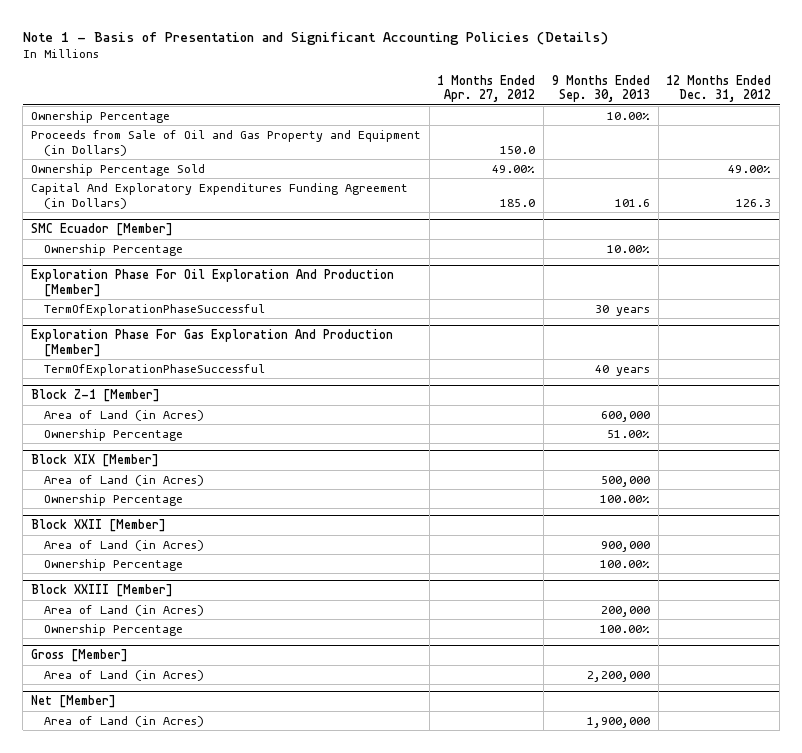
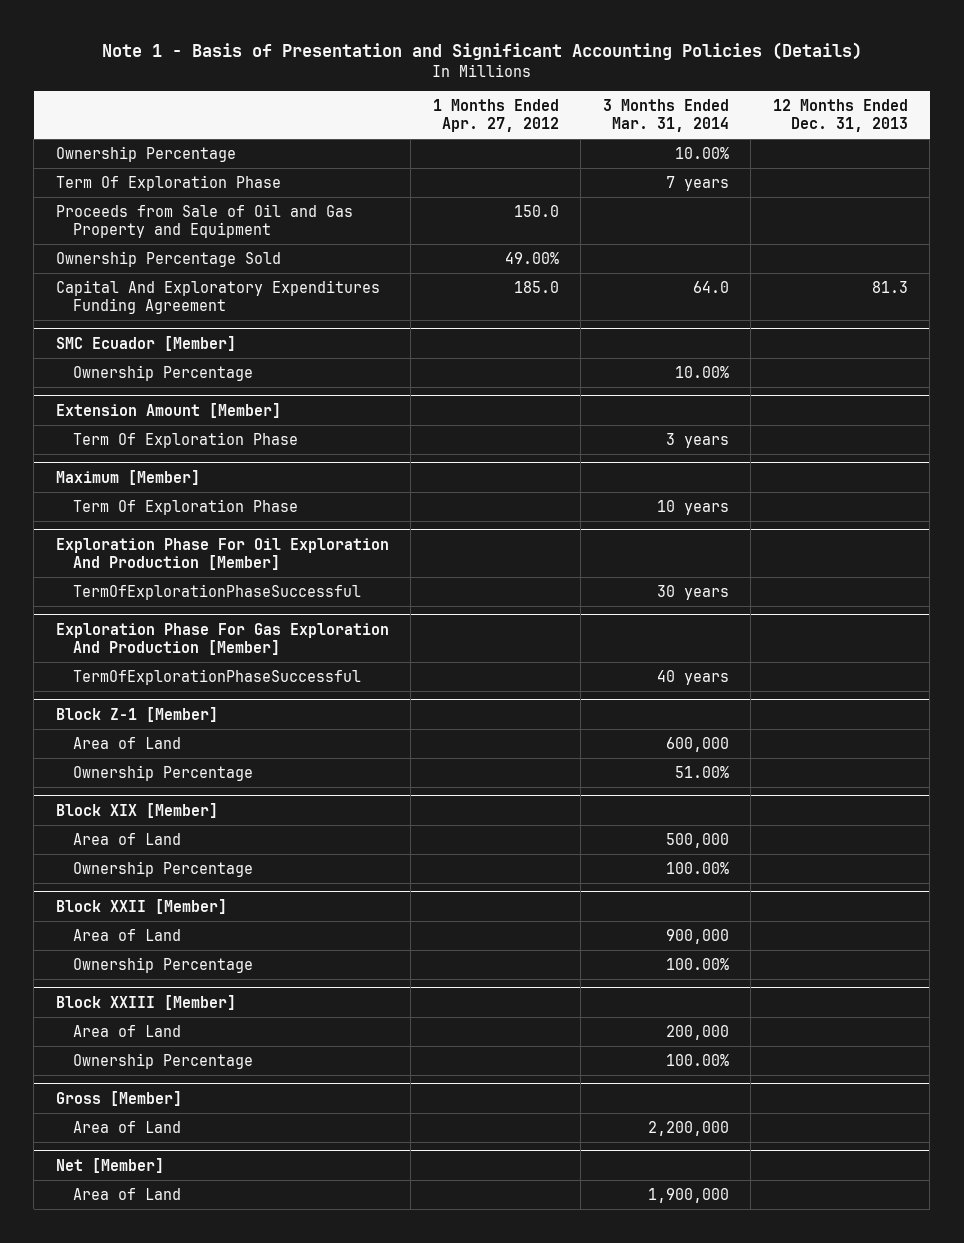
[551,74,650,103] 9 Months Ended Sep. 30, 2013 -> none
[666,74,772,103] 12 Months Ended Dec. 31, 2012 -> none
none -> [602,99,729,133] 3 Months Ended Mar. 31, 2014
none -> [772,99,908,133] 12 Months Ended Dec. 31, 2013
none -> [55,174,281,191] Term Of Exploration Phase
[30,129,421,156] Proceeds from Sale of Oil and Gas Property and Equipment (in Dollars) -> [55,203,353,238] Proceeds from Sale of Oil and Gas Property and Equipment
[30,182,408,209] Capital And Exploratory Expenditures Funding Agreement (in Dollars) -> [55,279,380,314] Capital And Exploratory Expenditures Funding Agreement
none -> [55,402,281,418] Extension Amount [Member]
none -> [73,431,299,448] Term Of Exploration Phase
none -> [55,469,200,485] Maximum [Member]
none -> [73,498,299,515] Term Of Exploration Phase
[43,409,204,421] Area of Land (in Acres) -> [73,736,182,749] Area of Land
[43,474,204,486] Area of Land (in Acres) -> [73,832,182,845] Area of Land
[43,539,204,551] Area of Land (in Acres) -> [73,928,182,941] Area of Land
[43,604,204,616] Area of Land (in Acres) -> [73,1024,182,1037] Area of Land
[43,669,204,681] Area of Land (in Acres) -> [73,1120,182,1133] Area of Land
[43,715,204,727] Area of Land (in Acres) -> [73,1187,182,1200] Area of Land

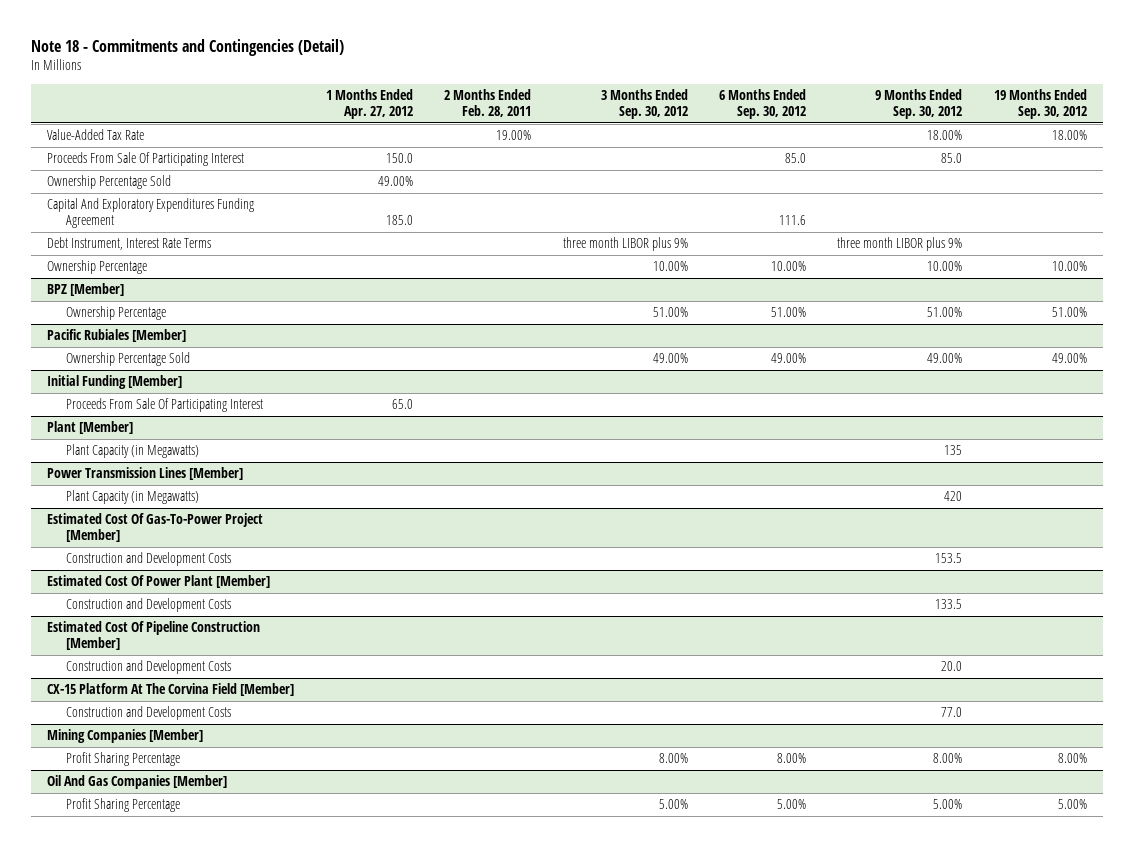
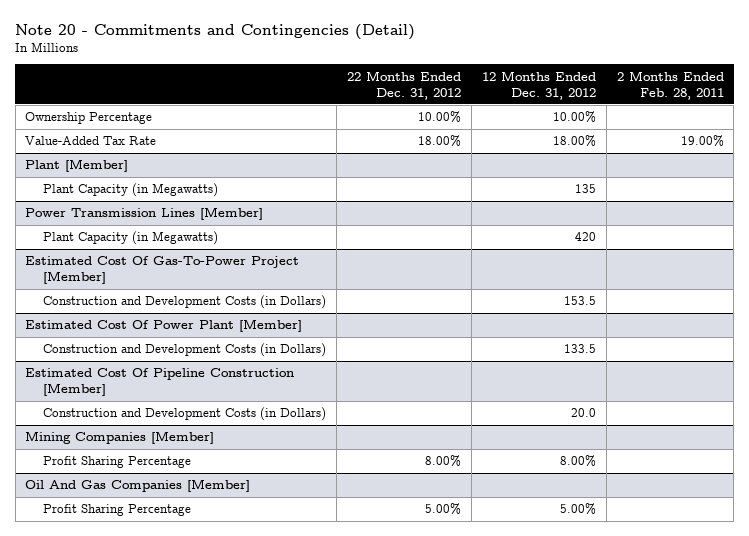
[31,39,345,57] Note 18 - Commitments and Contingencies (Detail) -> [15,23,416,40] Note 20 - Commitments and Contingencies (Detail)
[325,88,413,120] 1 Months Ended Apr. 27, 2012 -> none
[600,88,688,120] 3 Months Ended Sep. 30, 2012 -> none
[718,88,806,120] 6 Months Ended Sep. 30, 2012 -> none
[875,88,963,120] 9 Months Ended Sep. 30, 2012 -> none
[993,88,1087,120] 19 Months Ended Sep. 30, 2012 -> none
none -> [347,70,462,100] 22 Months Ended Dec. 31, 2012
none -> [481,70,596,100] 12 Months Ended Dec. 31, 2012
[47,152,245,167] Proceeds From Sale Of Participating Interest -> none
[47,175,172,190] Ownership Percentage Sold -> none
[47,198,255,229] Capital And Exploratory Expenditures Funding Agreement -> none
[47,237,212,251] Debt Instrument, Interest Rate Terms -> none
[47,283,125,297] BPZ [Member] -> none
[65,306,166,321] Ownership Percentage -> none
[47,329,187,343] Pacific Rubiales [Member] -> none
[65,352,190,367] Ownership Percentage Sold -> none
[47,375,183,390] Initial Funding [Member] -> none
[65,398,263,413] Proceeds From Sale Of Participating Interest -> none
[47,129,145,141] Value-Added Tax Rate -> [25,136,157,146] Value-Added Tax Rate
[65,552,231,567] Construction and Development Costs -> [43,295,327,310] Construction and Development Costs (in Dollars)
[65,598,231,613] Construction and Development Costs -> [43,343,327,358] Construction and Development Costs (in Dollars)
[47,683,295,697] CX-15 Platform At The Corvina Field [Member] -> none
[65,706,231,721] Construction and Development Costs -> none
[65,660,231,675] Construction and Development Costs -> [43,407,327,422] Construction and Development Costs (in Dollars)

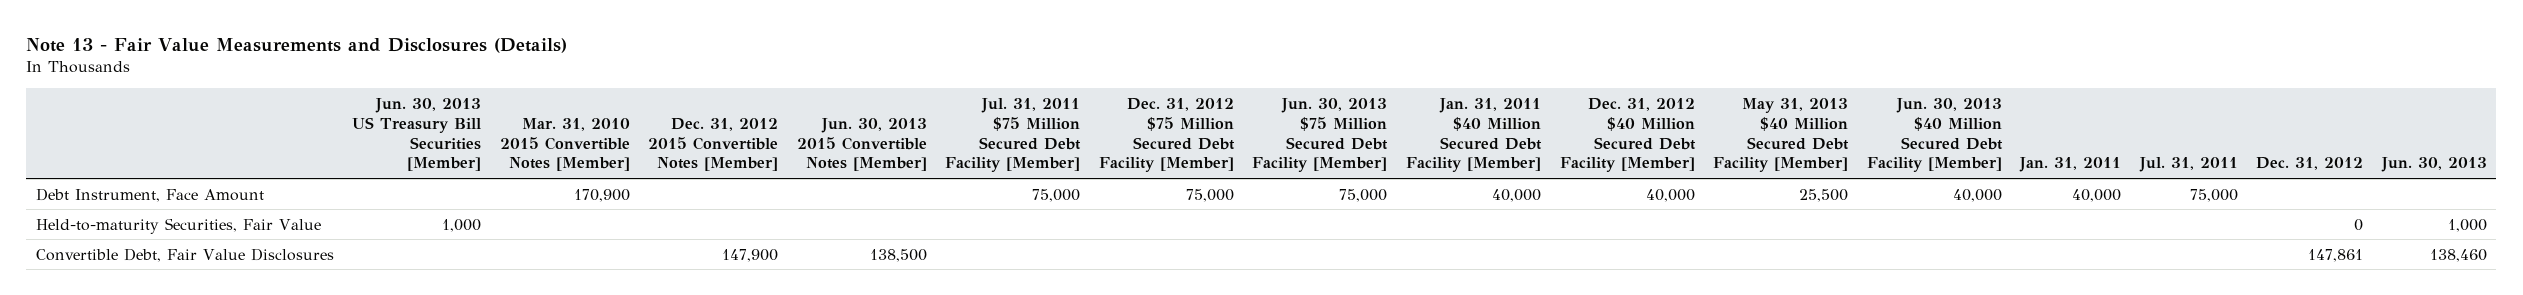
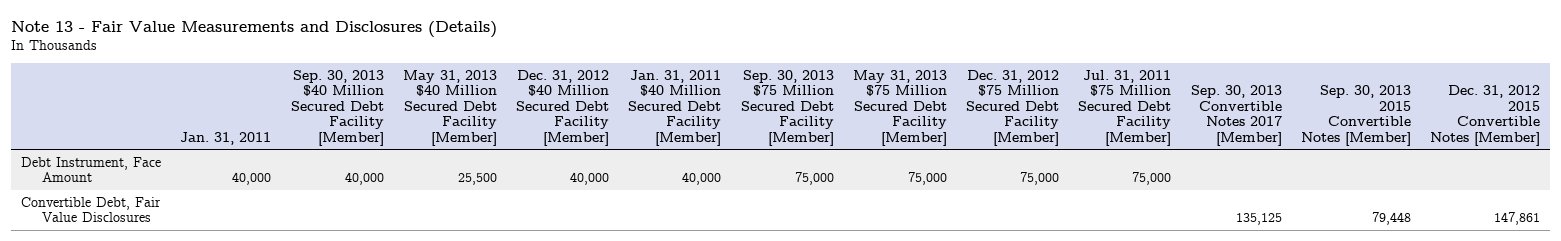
[352,97,482,172] Jun. 30, 2013 US Treasury Bill Securities [Member] -> none
[499,117,630,172] Mar. 31, 2010 2015 Convertible Notes [Member] -> none
[796,117,927,172] Jun. 30, 2013 2015 Convertible Notes [Member] -> none
[1252,97,1389,173] Jun. 30, 2013 $75 Million Secured Debt Facility [Member] -> none
[1866,97,2003,173] Jun. 30, 2013 $40 Million Secured Debt Facility [Member] -> none
[2138,157,2238,173] Jul. 31, 2011 -> none
[2256,157,2364,171] Dec. 31, 2012 -> none
[2381,157,2488,173] Jun. 30, 2013 -> none
none -> [290,69,384,147] Sep. 30, 2013 $40 Million Secured Debt Facility [Member]
none -> [740,69,834,147] Sep. 30, 2013 $75 Million Secured Debt Facility [Member]
none -> [852,69,947,147] May 31, 2013 $75 Million Secured Debt Facility [Member]
none -> [1190,85,1282,147] Sep. 30, 2013 Convertible Notes 2017 [Member]
none -> [1300,85,1411,147] Sep. 30, 2013 2015 Convertible Notes [Member]
[35,217,321,234] Held-to-maturity Securities, Fair Value -> none
[722,248,779,262] 147,900 -> [1494,212,1541,226] 147,861

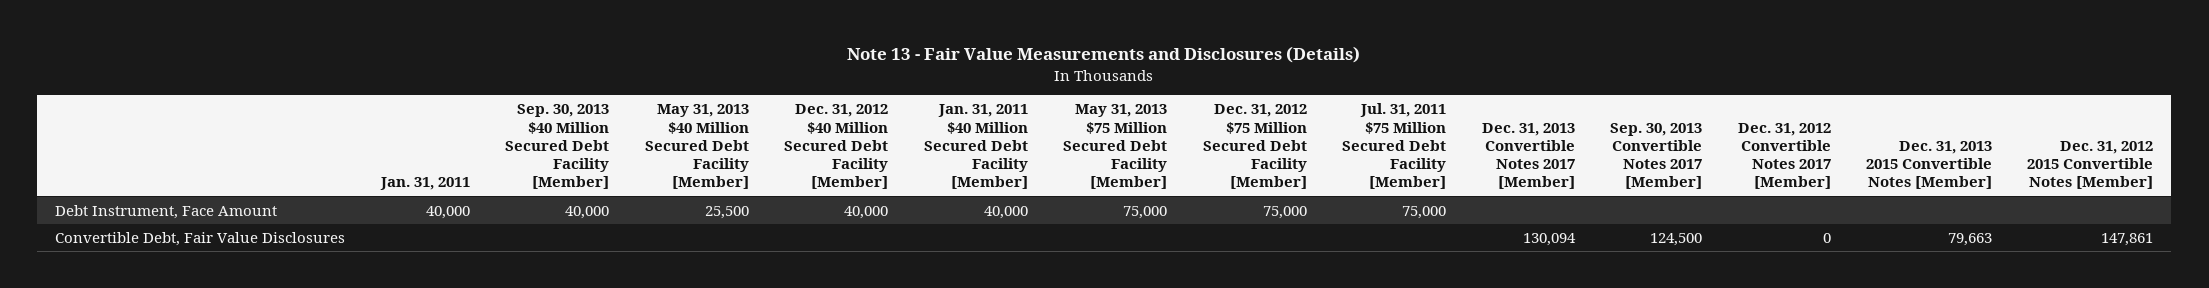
[740,69,834,147] Sep. 30, 2013 $75 Million Secured Debt Facility [Member] -> none
[1300,85,1411,147] Sep. 30, 2013 2015 Convertible Notes [Member] -> none
none -> [1481,122,1575,190] Dec. 31, 2013 Convertible Notes 2017 [Member]
none -> [1737,122,1831,190] Dec. 31, 2012 Convertible Notes 2017 [Member]
none -> [1865,140,1992,190] Dec. 31, 2013 2015 Convertible Notes [Member]
[1235,213,1282,226] 135,125 -> [1650,232,1703,246] 124,500

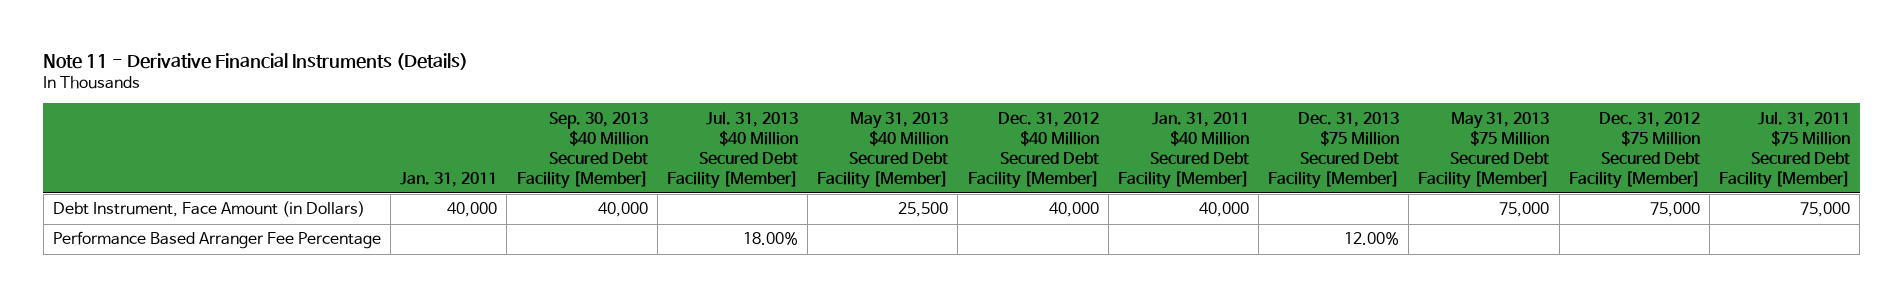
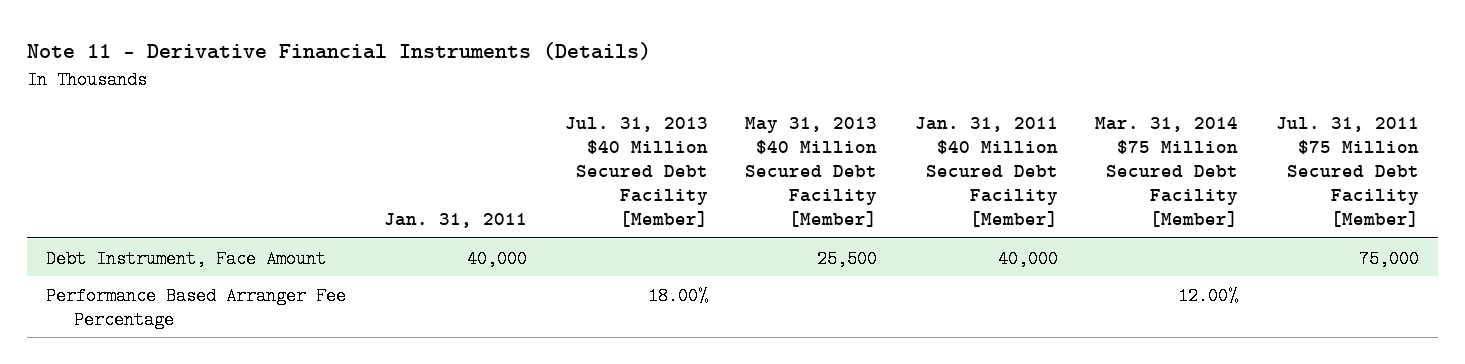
[516,111,648,189] Sep. 30, 2013 $40 Million Secured Debt Facility [Member] -> none
[967,111,1099,189] Dec. 31, 2012 $40 Million Secured Debt Facility [Member] -> none
[1268,111,1400,189] Dec. 31, 2013 $75 Million Secured Debt Facility [Member] -> none
[1418,111,1550,189] May 31, 2013 $75 Million Secured Debt Facility [Member] -> none
[1568,111,1700,189] Dec. 31, 2012 $75 Million Secured Debt Facility [Member] -> none
none -> [1095,117,1239,228] Mar. 31, 2014 $75 Million Secured Debt Facility [Member]
[52,201,365,218] Debt Instrument, Face Amount (in Dollars) -> [46,249,327,268] Debt Instrument, Face Amount

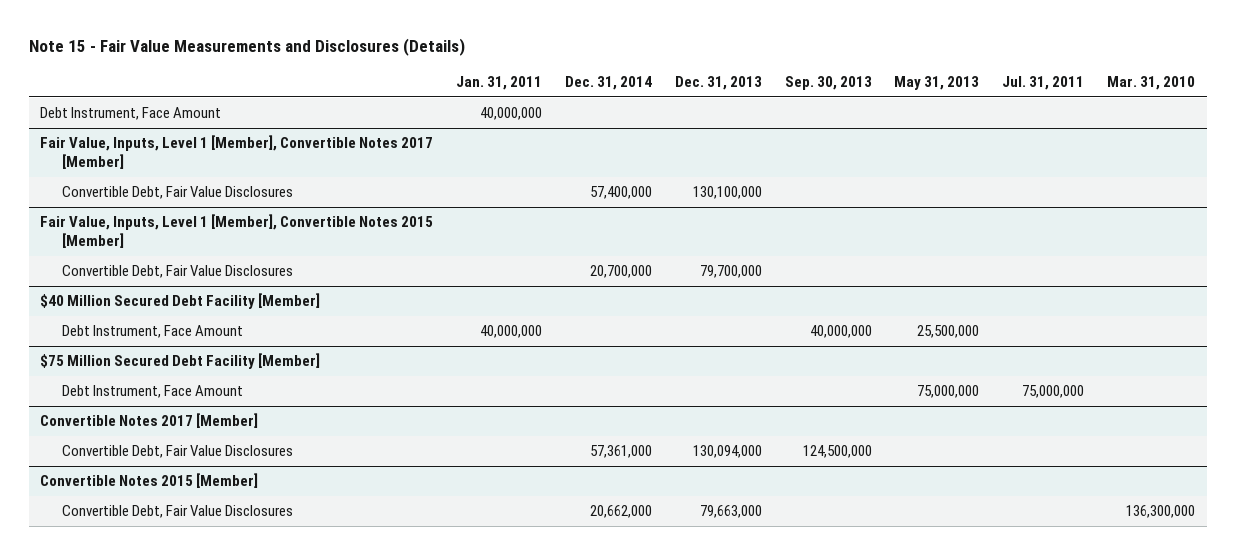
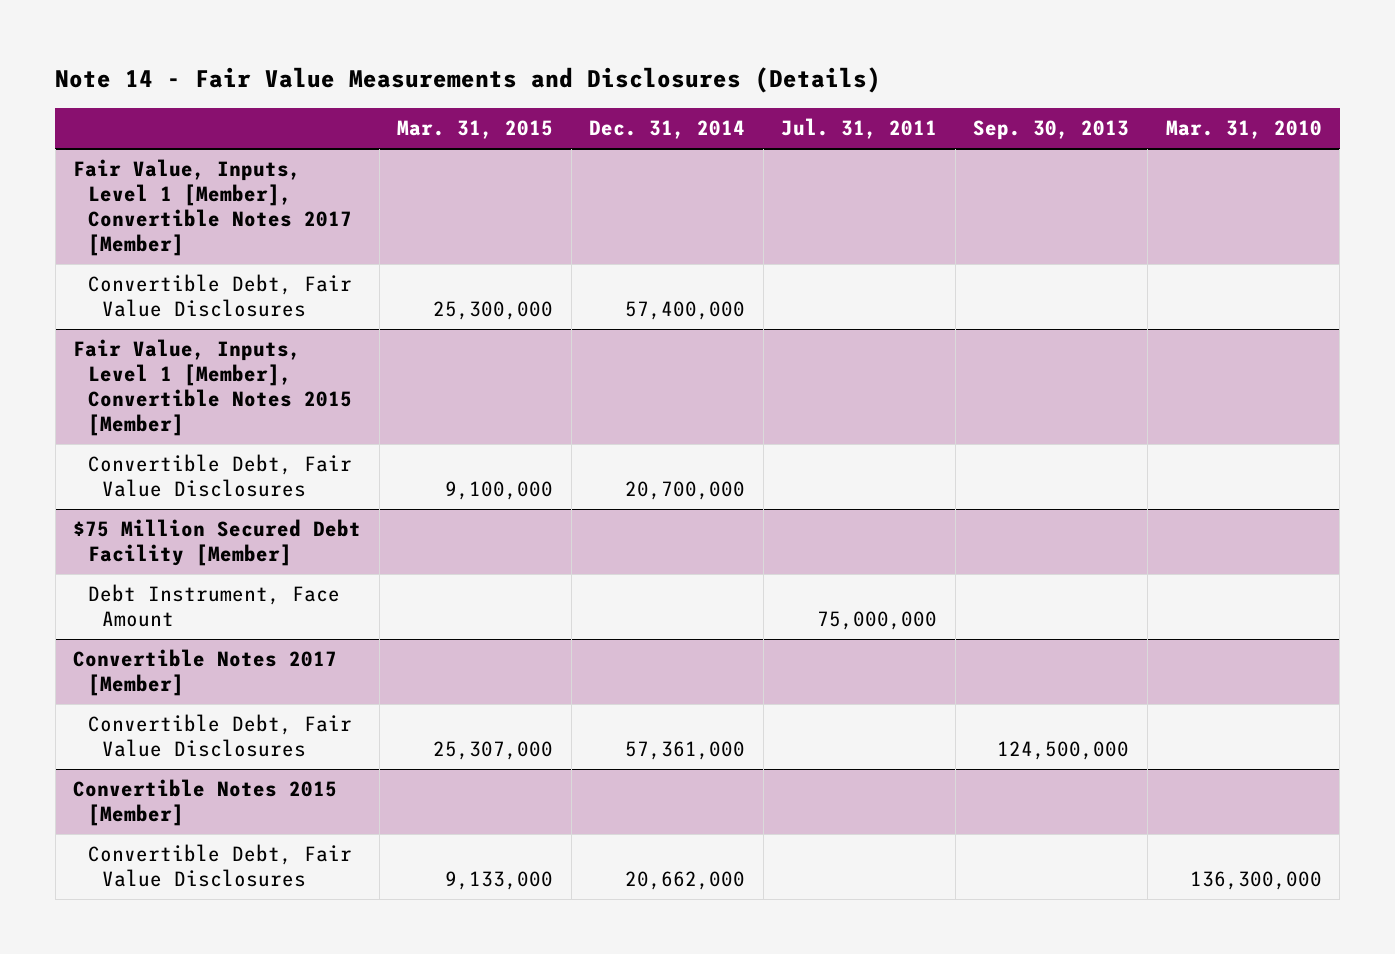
[28,37,465,56] Note 15 - Fair Value Measurements and Disclosures (Details) -> [55,67,882,94] Note 14 - Fair Value Measurements and Disclosures (Details)
[455,75,542,90] Jan. 31, 2011 -> none
[674,75,762,90] Dec. 31, 2013 -> none
[894,75,980,90] May 31, 2013 -> none
none -> [397,120,554,140] Mar. 31, 2015
[39,107,221,121] Debt Instrument, Face Amount -> none
[39,293,320,310] $40 Million Secured Debt Facility [Member] -> none
[62,325,244,339] Debt Instrument, Face Amount -> none

